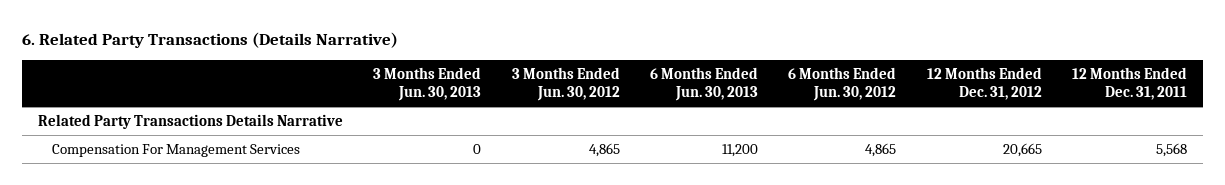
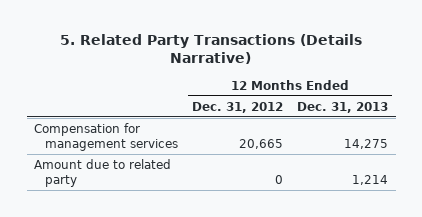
[22,32,399,49] 6. Related Party Transactions (Details Narrative) -> [60,33,363,65] 5. Related Party Transactions (Details Narrative)
[373,66,482,102] 3 Months Ended Jun. 30, 2013 -> none
[511,66,620,102] 3 Months Ended Jun. 30, 2012 -> none
[649,66,758,102] 6 Months Ended Jun. 30, 2013 -> none
[788,66,897,102] 6 Months Ended Jun. 30, 2012 -> none
[1072,66,1188,101] 12 Months Ended Dec. 31, 2011 -> none
none -> [297,101,389,113] Dec. 31, 2013
[37,114,343,130] Related Party Transactions Details Narrative -> none
[52,144,301,158] Compensation For Management Services -> [33,122,178,151] Compensation for management services
none -> [33,158,171,187] Amount due to related party

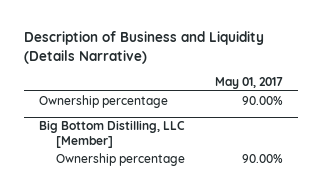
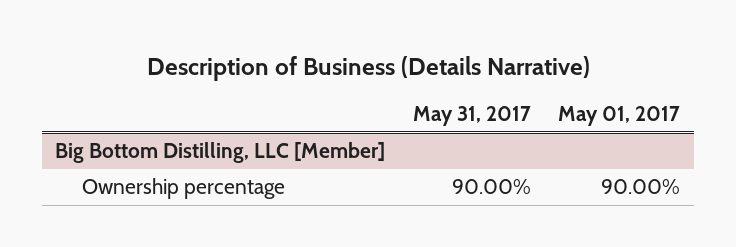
[23,31,264,64] Description of Business and Liquidity (Details Narrative) -> [146,55,590,81] Description of Business (Details Narrative)
none -> [412,106,531,127] May 31, 2017
[38,95,168,109] Ownership percentage -> none

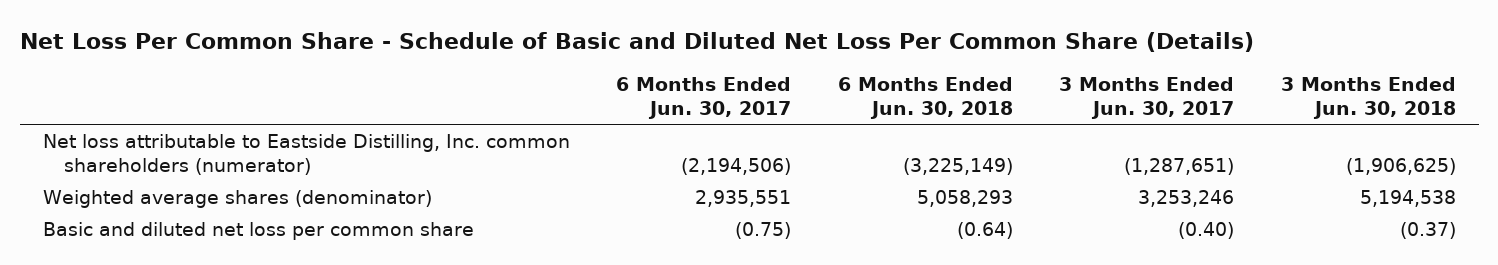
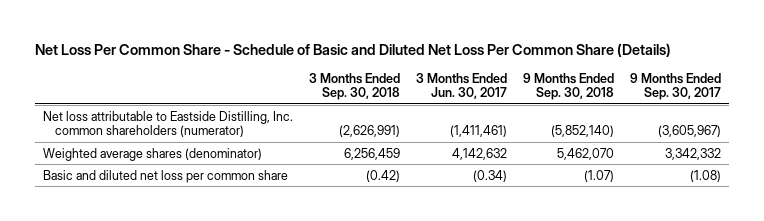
[616,76,792,120] 6 Months Ended Jun. 30, 2017 -> none
[837,76,1013,120] 6 Months Ended Jun. 30, 2018 -> none
[1280,76,1456,120] 3 Months Ended Jun. 30, 2018 -> none
none -> [308,72,400,101] 3 Months Ended Sep. 30, 2018
none -> [522,72,614,101] 9 Months Ended Sep. 30, 2018
none -> [629,72,721,101] 9 Months Ended Sep. 30, 2017
[1124,158,1235,176] (1,287,651) -> [449,125,507,138] (1,411,461)
[1138,189,1235,207] 3,253,246 -> [451,147,507,160] 4,142,632
[1178,221,1235,239] (0.40) -> [472,169,507,182] (0.34)

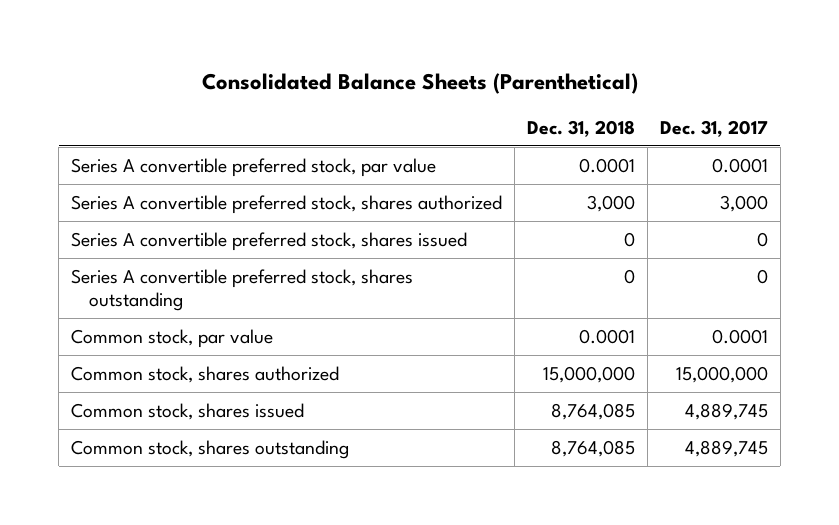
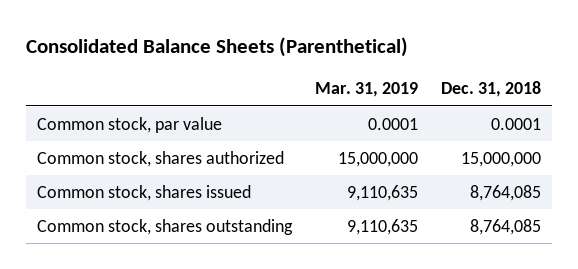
[659,119,768,137] Dec. 31, 2017 -> none
none -> [314,82,418,98] Mar. 31, 2019
[71,157,437,177] Series A convertible preferred stock, par value -> none
[71,194,503,214] Series A convertible preferred stock, shares authorized -> none
[71,231,468,251] Series A convertible preferred stock, shares issued -> none
[71,268,414,312] Series A convertible preferred stock, shares outstanding -> none

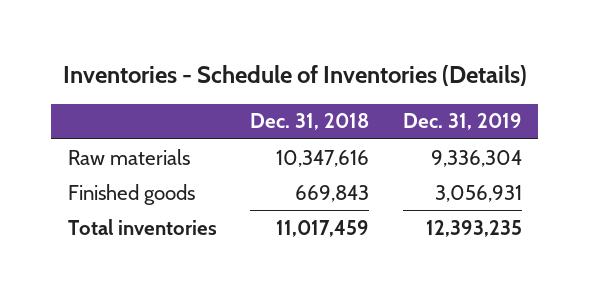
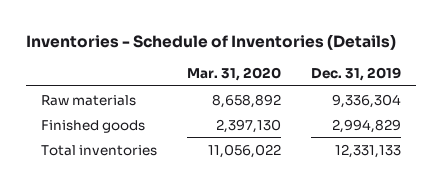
[250,113,370,131] Dec. 31, 2018 -> none
none -> [186,67,281,82] Mar. 31, 2020
[434,184,522,202] 3,056,931 -> [331,118,401,133] 2,994,829
[425,219,522,237] 12,393,235 -> [334,143,401,158] 12,331,133

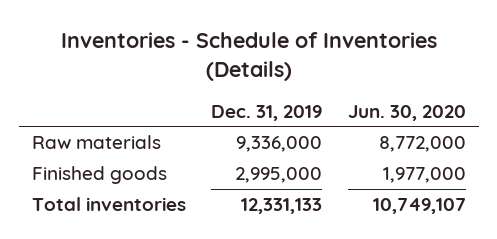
[186,67,281,82] Mar. 31, 2020 -> none
none -> [347,104,466,121] Jun. 30, 2020
[331,93,401,108] 9,336,304 -> [236,136,323,153] 9,336,000
[331,118,401,133] 2,994,829 -> [235,167,323,184] 2,995,000

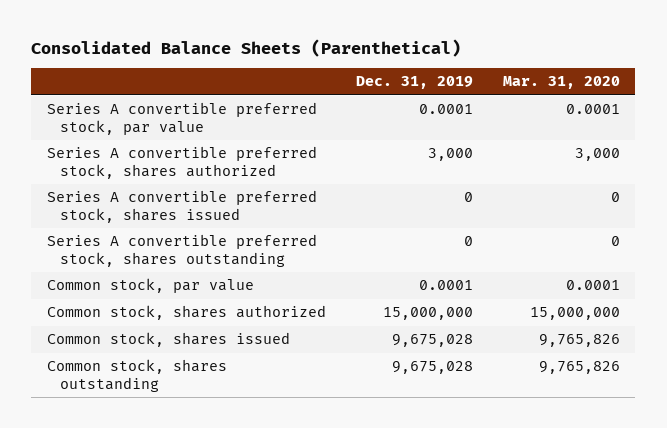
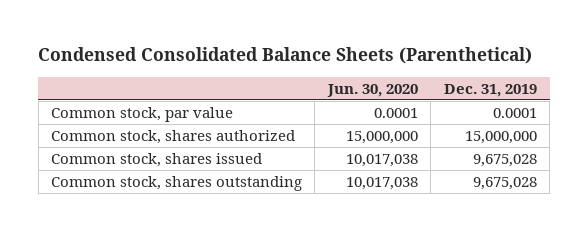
[31,38,462,57] Consolidated Balance Sheets (Parenthetical) -> [38,47,533,65] Condensed Consolidated Balance Sheets (Parenthetical)
[503,76,621,90] Mar. 31, 2020 -> none
none -> [326,83,418,97] Jun. 30, 2020
[46,102,317,136] Series A convertible preferred stock, par value -> none
[46,146,317,180] Series A convertible preferred stock, shares authorized -> none
[46,190,317,224] Series A convertible preferred stock, shares issued -> none
[46,234,317,268] Series A convertible preferred stock, shares outstanding -> none

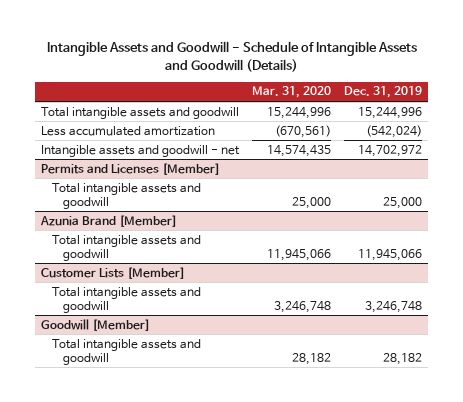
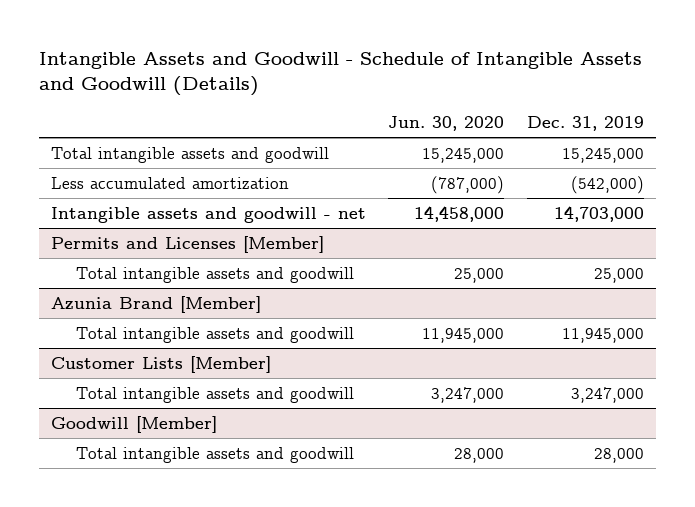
[252,86,332,99] Mar. 31, 2020 -> none
none -> [388,115,505,131] Jun. 30, 2020
[357,106,422,119] 15,244,996 -> [562,147,645,163] 15,245,000
[365,124,422,138] (542,024) -> [571,175,645,194] (542,000)
[357,144,422,157] 14,702,972 -> [554,205,645,222] 14,703,000
[357,248,422,261] 11,945,066 -> [562,327,645,343] 11,945,000
[364,300,422,313] 3,246,748 -> [571,386,645,403] 3,247,000
[382,352,422,365] 28,182 -> [594,447,645,463] 28,000

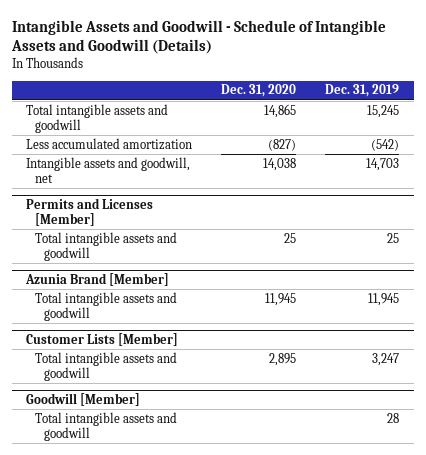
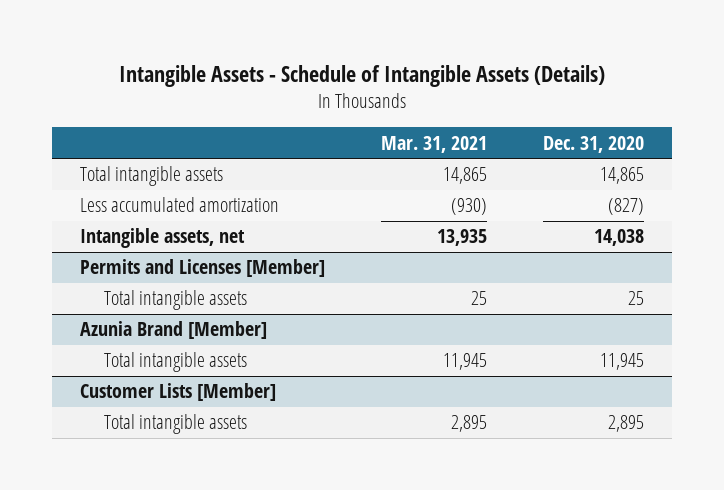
[11,19,387,55] Intangible Assets and Goodwill - Schedule of Intangible Assets and Goodwill (Details) -> [119,64,606,87] Intangible Assets - Schedule of Intangible Assets (Details)
[325,84,400,98] Dec. 31, 2019 -> none
none -> [381,135,488,153] Mar. 31, 2021
[26,103,169,133] Total intangible assets and goodwill -> [79,166,223,187] Total intangible assets
[26,156,191,183] Intangible assets and goodwill, net -> [79,228,245,249] Intangible assets, net
[35,231,178,261] Total intangible assets and goodwill -> [104,290,248,311] Total intangible assets
[35,291,178,321] Total intangible assets and goodwill -> [104,352,248,373] Total intangible assets
[26,393,141,407] Goodwill [Member] -> none
[35,411,178,441] Total intangible assets and goodwill -> none
[35,351,178,381] Total intangible assets and goodwill -> [104,414,248,435] Total intangible assets

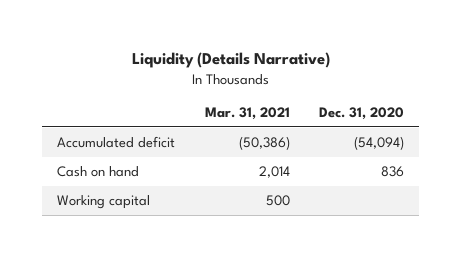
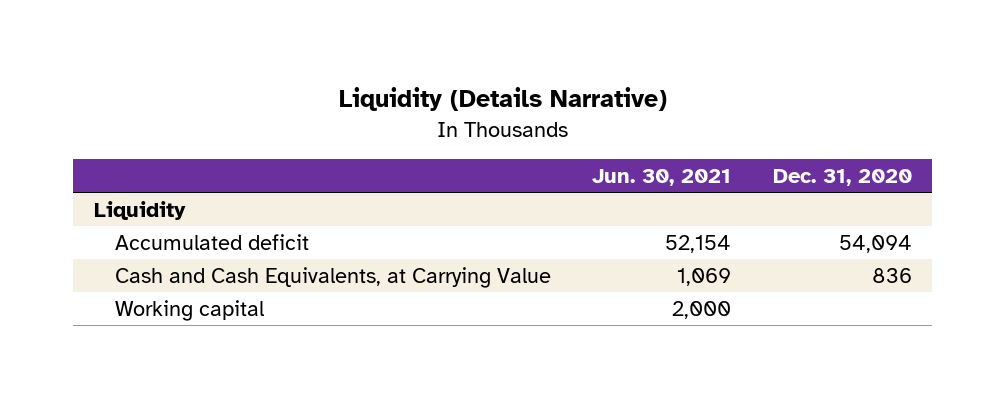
[204,107,290,121] Mar. 31, 2021 -> none
none -> [592,168,732,186] Jun. 30, 2021
none -> [93,201,186,221] Liquidity
[354,136,405,151] (54,094) -> [838,235,912,254] 54,094
[56,166,139,178] Cash on hand -> [115,267,552,289] Cash and Cash Equivalents, at Carrying Value

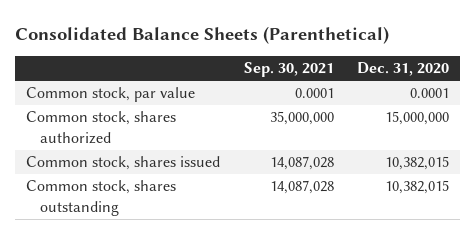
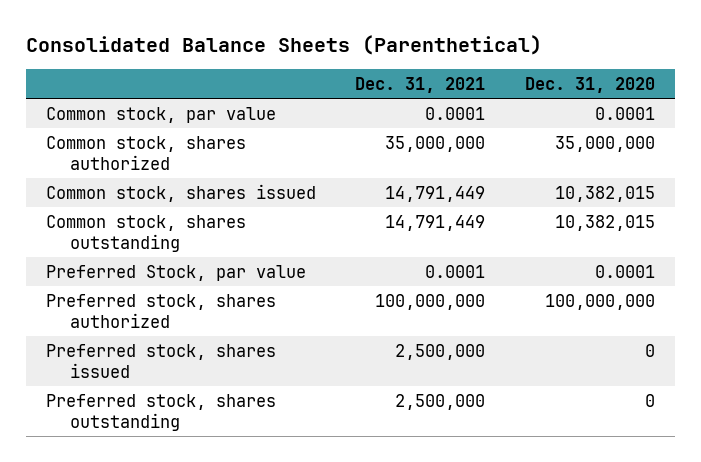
[243,62,334,78] Sep. 30, 2021 -> none
none -> [355,76,486,93] Dec. 31, 2021
[384,111,449,126] 15,000,000 -> [554,135,655,152] 35,000,000
none -> [46,264,307,281] Preferred Stock, par value
none -> [46,293,277,328] Preferred stock, shares authorized
none -> [46,343,277,378] Preferred stock, shares issued
none -> [46,393,277,431] Preferred stock, shares outstanding

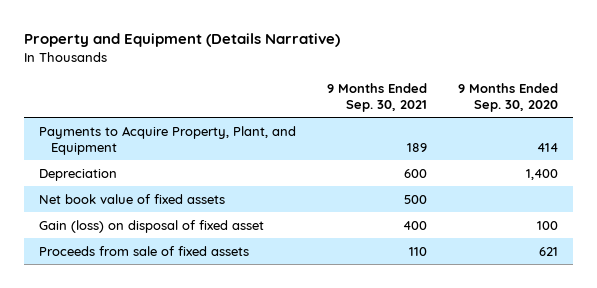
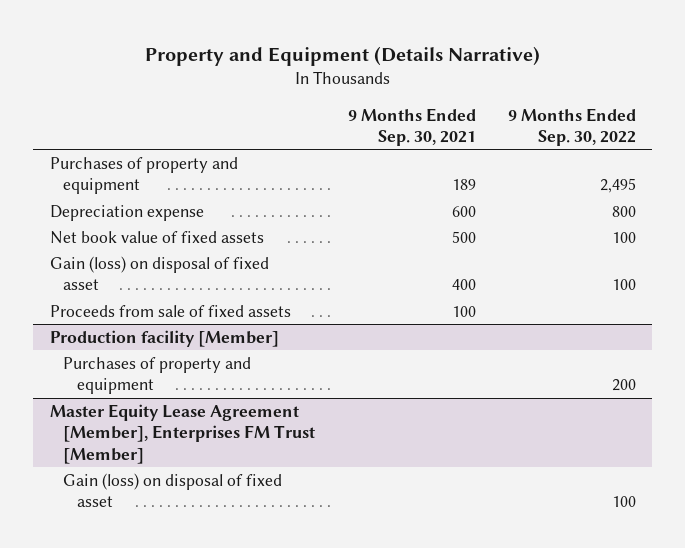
[457,82,558,113] 9 Months Ended Sep. 30, 2020 -> none
none -> [507,107,636,146] 9 Months Ended Sep. 30, 2022
[39,125,297,155] Payments to Acquire Property, Plant, and Equipment -> [49,156,238,195] Purchases of property and equipment
[39,168,118,181] Depreciation -> [49,204,204,221] Depreciation expense
[408,246,427,256] 110 -> [451,305,476,317] 100
none -> [49,329,279,347] Production facility [Member]
none -> [63,356,252,395] Purchases of property and equipment
none -> [49,403,316,464] Master Equity Lease Agreement [Member], Enterprises FM Trust [Member]
none -> [63,472,283,508] Gain (loss) on disposal of fixed asset

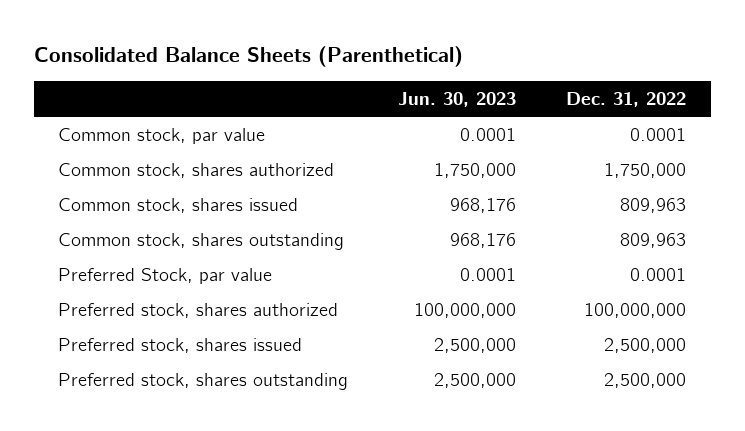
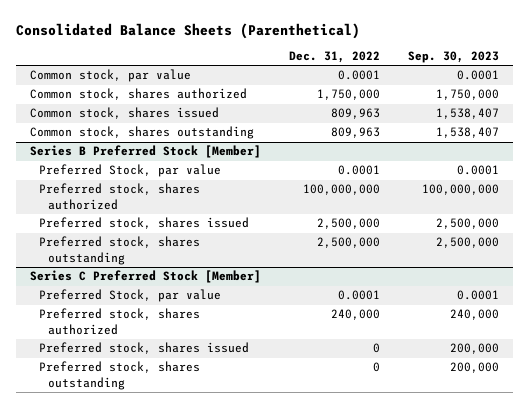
[398,91,517,107] Jun. 30, 2023 -> none
none -> [408,51,500,64] Sep. 30, 2023
none -> [30,145,262,159] Series B Preferred Stock [Member]
none -> [30,270,262,284] Series C Preferred Stock [Member]
none -> [39,289,222,303] Preferred Stock, par value
none -> [39,308,201,335] Preferred stock, shares authorized
none -> [39,342,250,355] Preferred stock, shares issued
none -> [39,361,201,390] Preferred stock, shares outstanding

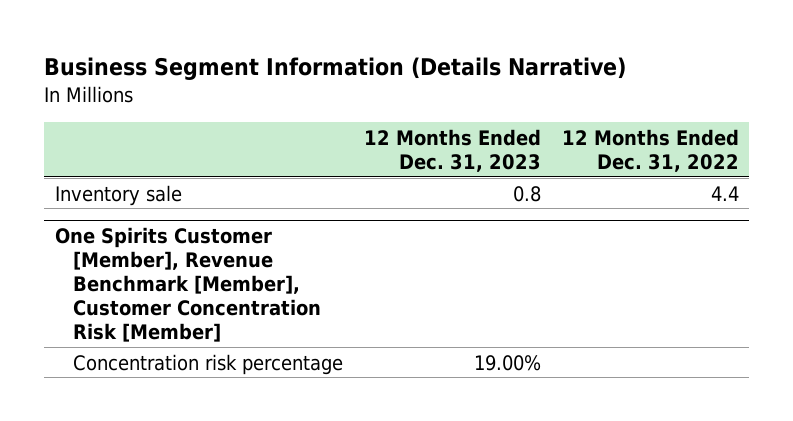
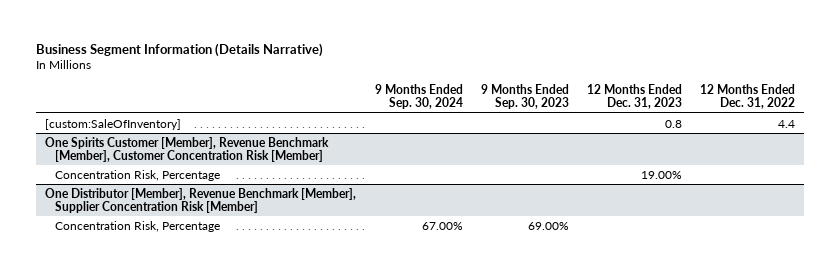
none -> [374,84,463,110] 9 Months Ended Sep. 30, 2024
none -> [480,84,569,110] 9 Months Ended Sep. 30, 2023
[54,184,182,206] Inventory sale -> [45,118,182,130] [custom:SaleOfInventory]
[73,353,344,375] Concentration risk percentage -> [54,169,220,181] Concentration Risk, Percentage
none -> [45,187,357,213] One Distributor [Member], Revenue Benchmark [Member], Supplier Concentration Risk [Member]
none -> [54,220,220,232] Concentration Risk, Percentage

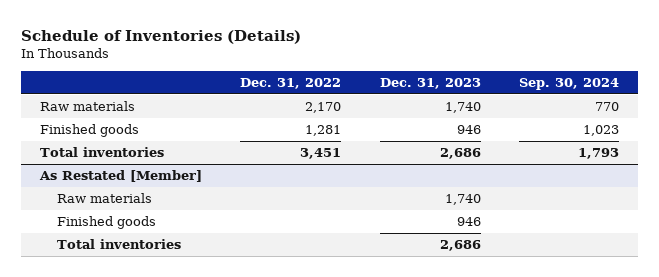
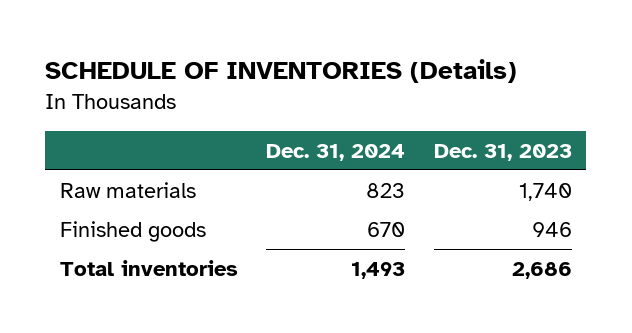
[21,29,302,44] Schedule of Inventories (Details) -> [45,59,518,84] SCHEDULE OF INVENTORIES (Details)
[240,77,342,89] Dec. 31, 2022 -> none
[518,77,619,90] Sep. 30, 2024 -> none
none -> [266,143,406,161] Dec. 31, 2024
[39,169,203,182] As Restated [Member] -> none
[57,192,153,203] Raw materials -> none
[57,215,157,229] Finished goods -> none
[57,238,182,249] Total inventories -> none

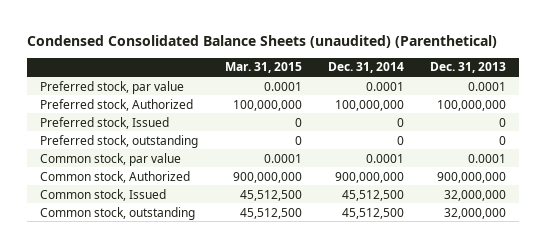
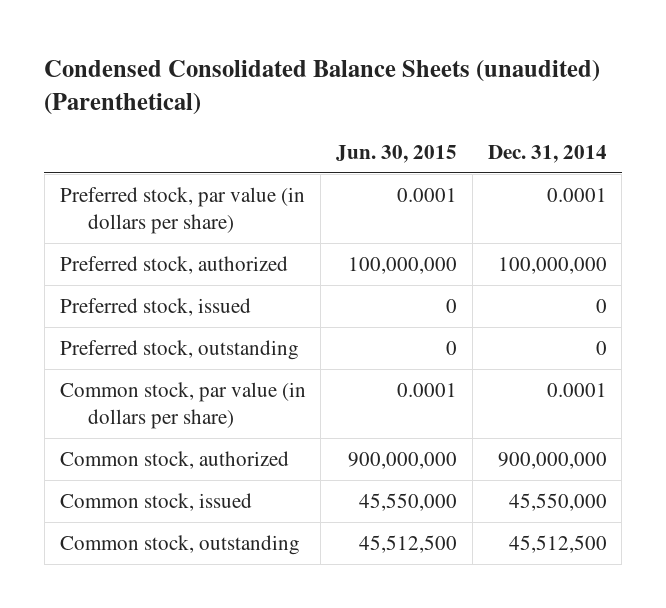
[224,62,302,74] Mar. 31, 2015 -> none
[429,62,506,74] Dec. 31, 2013 -> none
none -> [336,144,458,163] Jun. 30, 2015
[40,80,185,94] Preferred stock, par value -> [59,186,305,234] Preferred stock, par value (in dollars per share)
[40,98,194,111] Preferred stock, Authorized -> [59,255,288,274] Preferred stock, authorized
[40,116,170,129] Preferred stock, Issued -> [59,297,251,316] Preferred stock, issued
[40,152,182,166] Common stock, par value -> [59,381,306,429] Common stock, par value (in dollars per share)
[40,170,191,183] Common stock, Authorized -> [59,450,289,469] Common stock, authorized
[40,188,167,201] Common stock, Issued -> [59,492,252,511] Common stock, issued
[341,189,404,201] 45,512,500 -> [508,492,607,511] 45,550,000

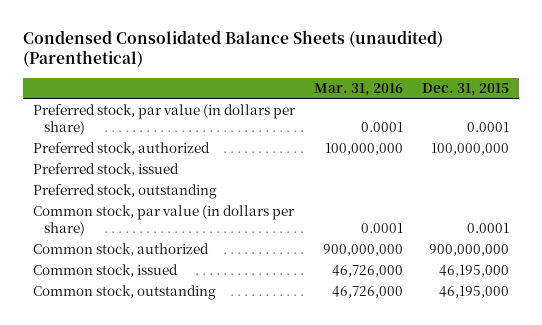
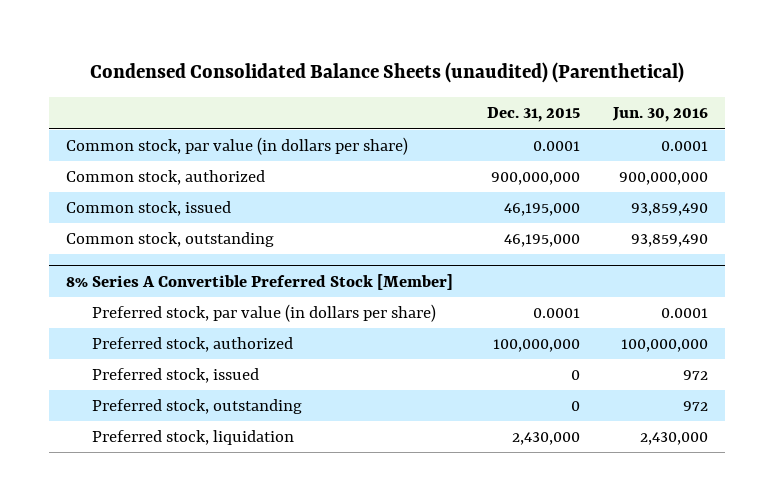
[313,83,403,97] Mar. 31, 2016 -> none
none -> [612,107,709,123] Jun. 30, 2016
[32,104,296,135] Preferred stock, par value (in dollars per share) -> none
[32,142,210,156] Preferred stock, authorized -> none
[32,163,179,177] Preferred stock, issued -> none
[32,184,217,200] Preferred stock, outstanding -> none
none -> [65,273,453,290] 8% Series A Convertible Preferred Stock [Member]
none -> [91,304,436,323] Preferred stock, par value (in dollars per share)
none -> [91,337,293,353] Preferred stock, authorized
none -> [91,368,259,384] Preferred stock, issued
none -> [91,399,302,415] Preferred stock, outstanding
none -> [91,430,294,446] Preferred stock, liquidation

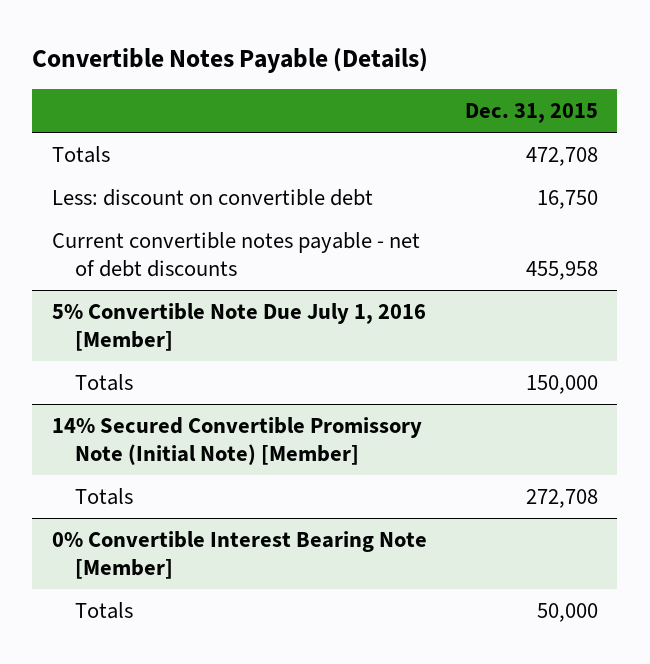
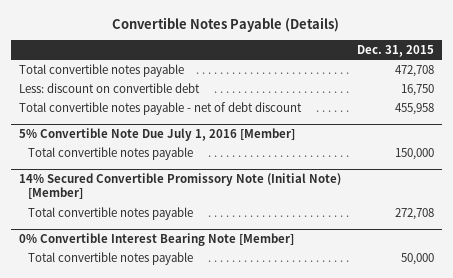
[51,145,110,163] Totals -> [19,63,185,77] Total convertible notes payable
[51,231,420,278] Current convertible notes payable - net of debt discounts -> [19,101,303,115] Total convertible notes payable - net of debt discount
[74,373,133,391] Totals -> [28,146,194,160] Total convertible notes payable
[74,487,133,505] Totals -> [28,206,194,220] Total convertible notes payable
[74,601,133,619] Totals -> [28,251,194,265] Total convertible notes payable

